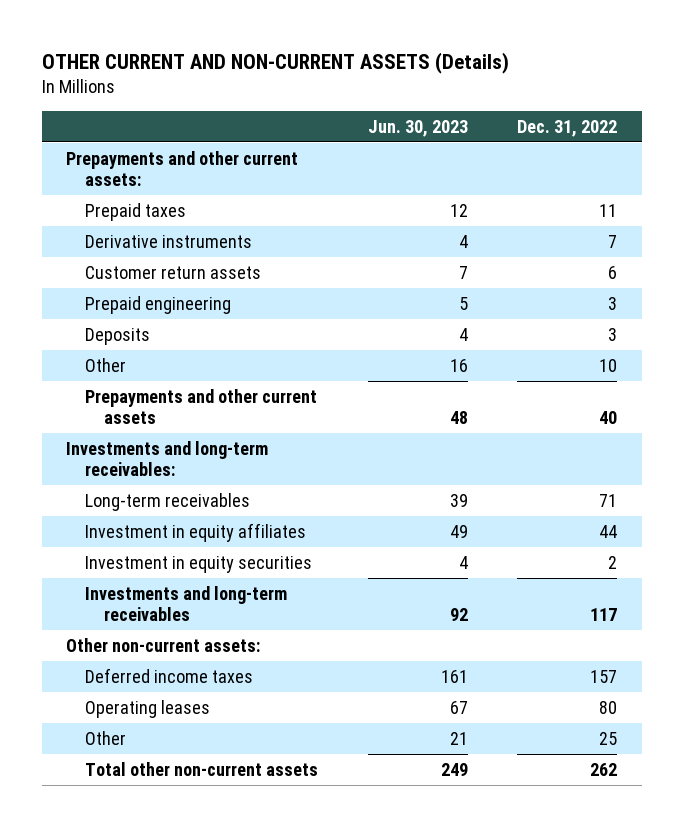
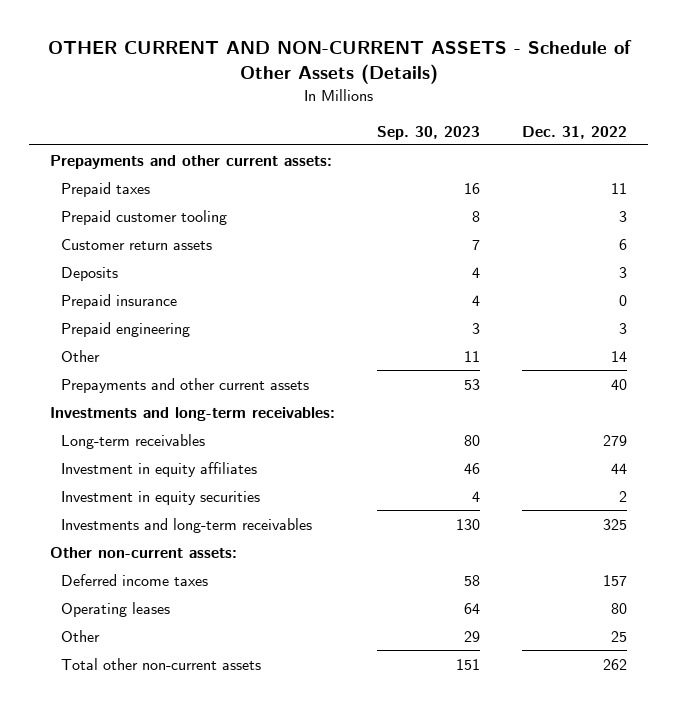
[41,52,509,75] OTHER CURRENT AND NON-CURRENT ASSETS (Details) -> [47,39,632,84] OTHER CURRENT AND NON-CURRENT ASSETS - Schedule of Other Assets (Details)
[367,119,468,137] Jun. 30, 2023 -> none
none -> [377,125,481,140] Sep. 30, 2023
[85,234,253,248] Derivative instruments -> none
none -> [61,209,228,225] Prepaid customer tooling
none -> [61,293,178,309] Prepaid insurance
[85,295,232,314] Prepaid engineering -> [61,321,191,337] Prepaid engineering
[599,358,618,372] 10 -> [611,350,628,362] 14
[599,493,618,507] 71 -> [603,434,628,446] 279
[590,607,618,621] 117 -> [603,518,628,530] 325

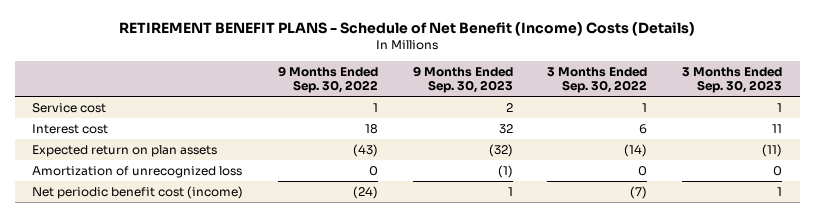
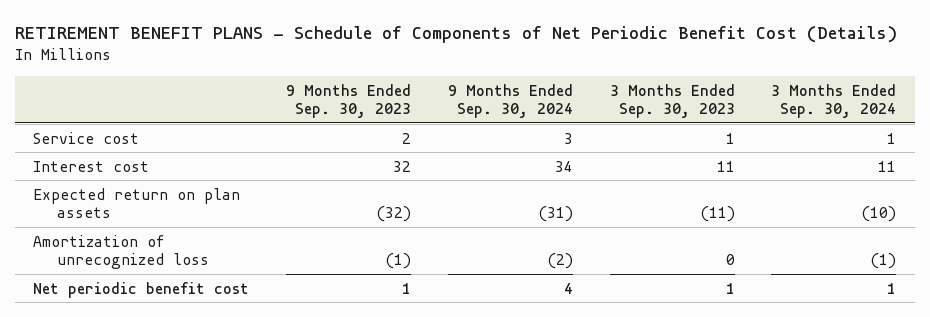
[119,22,696,37] RETIREMENT BENEFIT PLANS - Schedule of Net Benefit (Income) Costs (Details) -> [14,26,897,44] RETIREMENT BENEFIT PLANS - Schedule of Components of Net Periodic Benefit Cost (Details)
[277,66,378,94] 9 Months Ended Sep. 30, 2022 -> none
[547,67,648,94] 3 Months Ended Sep. 30, 2022 -> none
none -> [447,83,573,118] 9 Months Ended Sep. 30, 2024
none -> [771,83,897,118] 3 Months Ended Sep. 30, 2024
[31,185,243,199] Net periodic benefit cost (income) -> [33,281,250,298] Net periodic benefit cost

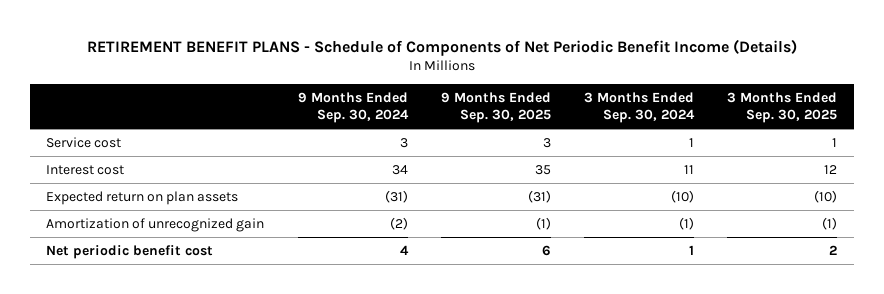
[14,26,897,44] RETIREMENT BENEFIT PLANS - Schedule of Components of Net Periodic Benefit Cost (Details) -> [86,38,797,56] RETIREMENT BENEFIT PLANS - Schedule of Components of Net Periodic Benefit Income (Details)
[286,83,412,118] 9 Months Ended Sep. 30, 2023 -> none
[609,83,735,118] 3 Months Ended Sep. 30, 2023 -> none
none -> [440,92,551,124] 9 Months Ended Sep. 30, 2025
none -> [727,92,838,124] 3 Months Ended Sep. 30, 2025
[33,234,210,269] Amortization of unrecognized loss -> [46,217,265,232] Amortization of unrecognized gain

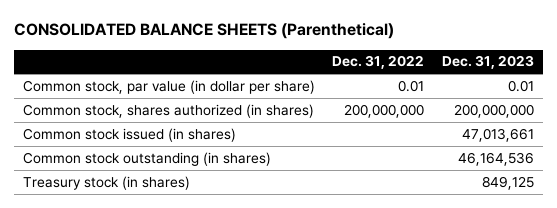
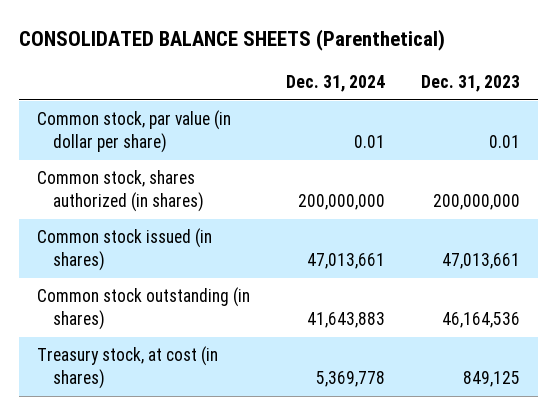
[332,55,425,70] Dec. 31, 2022 -> none
none -> [285,75,385,93] Dec. 31, 2024
[22,175,190,190] Treasury stock (in shares) -> [36,346,218,389] Treasury stock, at cost (in shares)

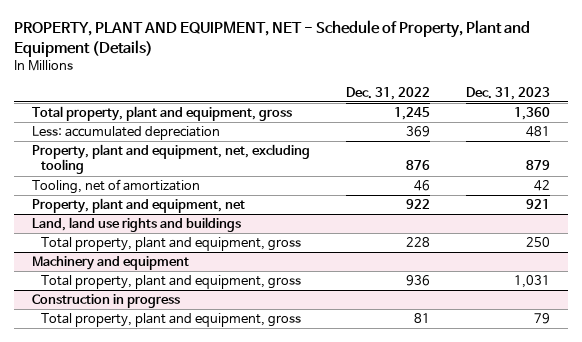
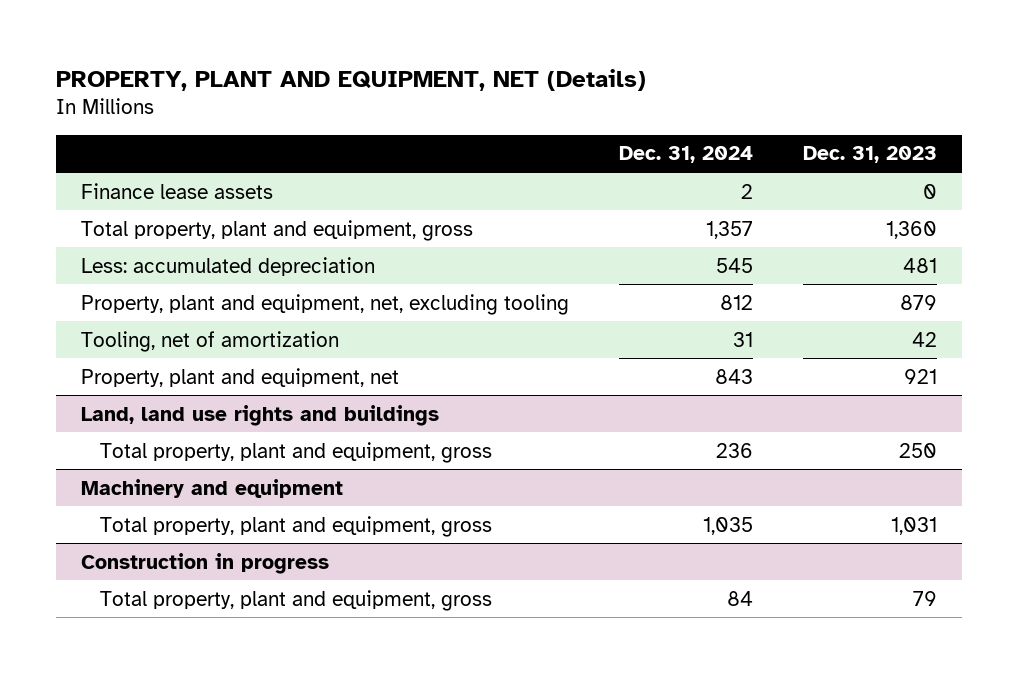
[13,20,530,57] PROPERTY, PLANT AND EQUIPMENT, NET - Schedule of Property, Plant and Equipment (Details) -> [55,68,646,91] PROPERTY, PLANT AND EQUIPMENT, NET (Details)
[346,86,431,100] Dec. 31, 2022 -> none
none -> [618,146,753,164] Dec. 31, 2024
none -> [80,182,273,199] Finance lease assets

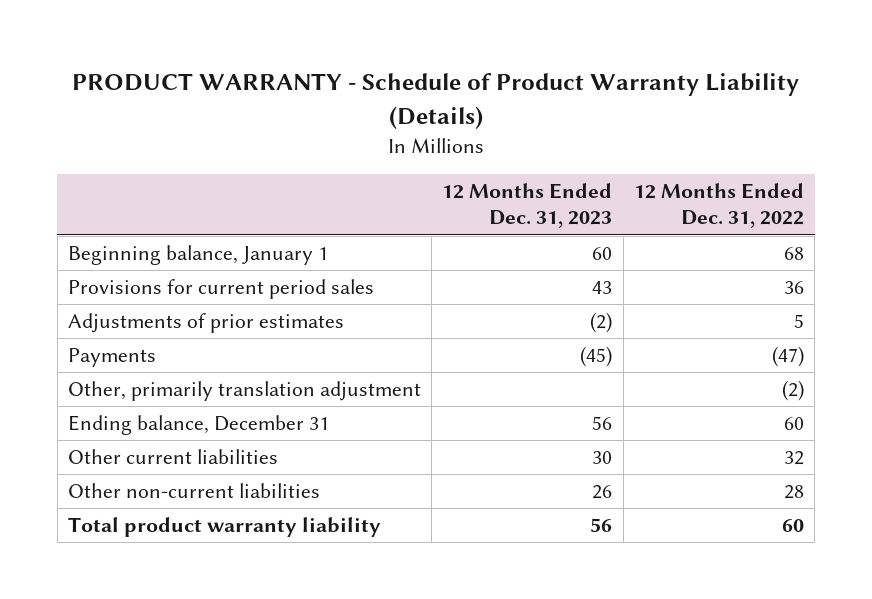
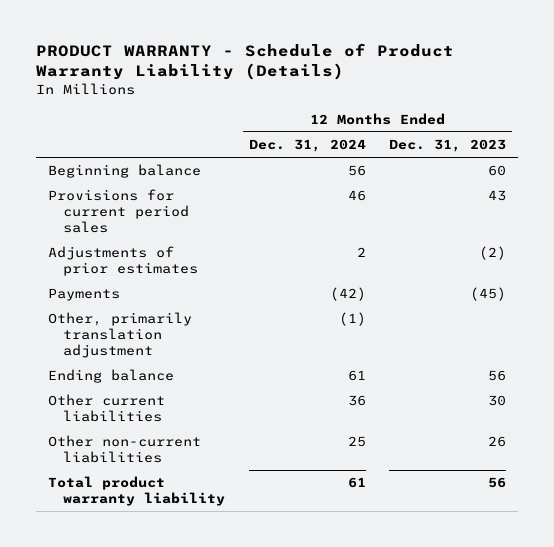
[634,183,805,229] 12 Months Ended Dec. 31, 2022 -> none
none -> [248,139,366,153] Dec. 31, 2024
[67,245,328,266] Beginning balance, January 1 -> [47,164,201,179] Beginning balance
[67,415,329,436] Ending balance, December 31 -> [47,369,174,384] Ending balance

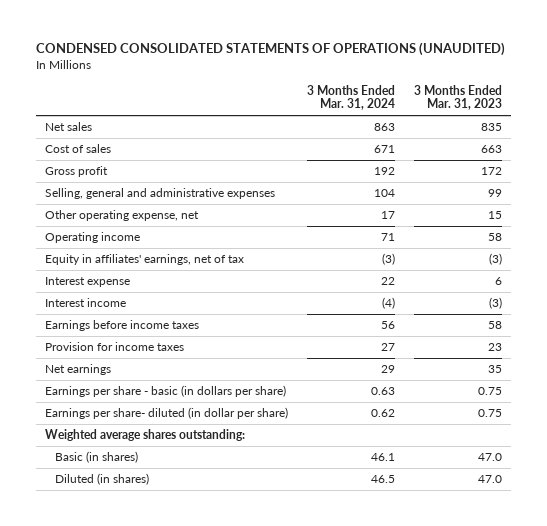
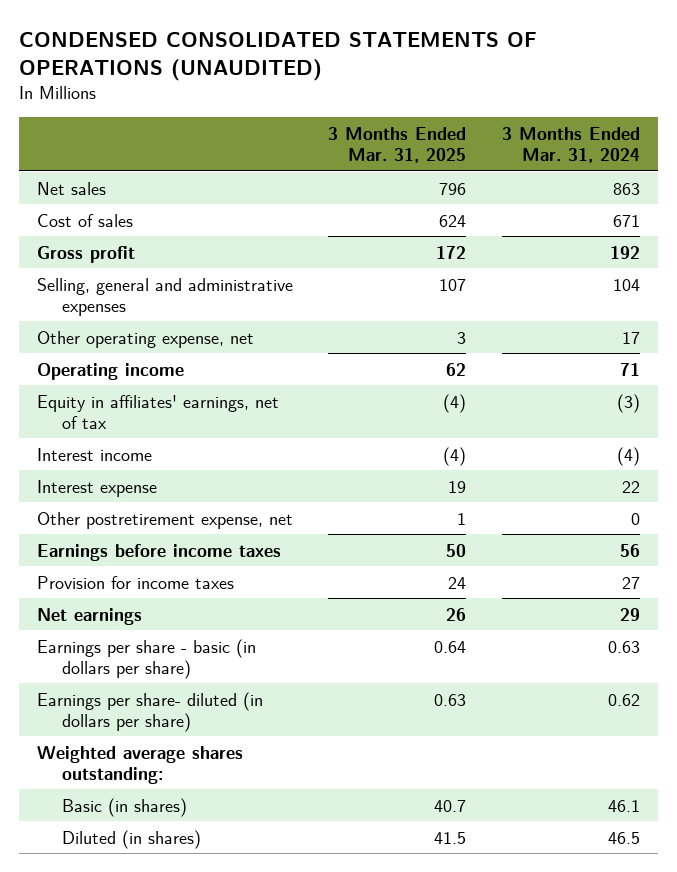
[413,85,502,111] 3 Months Ended Mar. 31, 2023 -> none
none -> [328,127,467,164] 3 Months Ended Mar. 31, 2025
[45,277,131,288] Interest expense -> [36,479,157,497] Interest expense
none -> [36,511,293,529] Other postretirement expense, net
[45,407,289,420] Earnings per share- diluted (in dollar per share) -> [36,691,263,732] Earnings per share- diluted (in dollars per share)

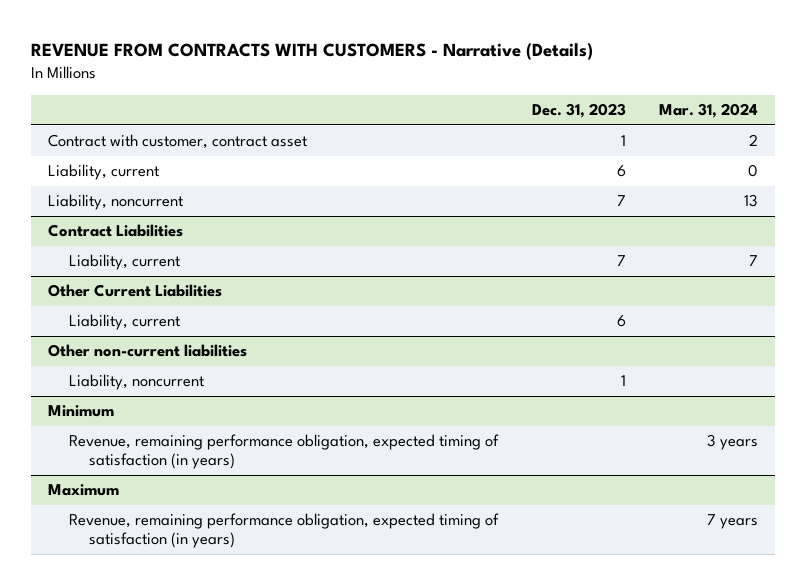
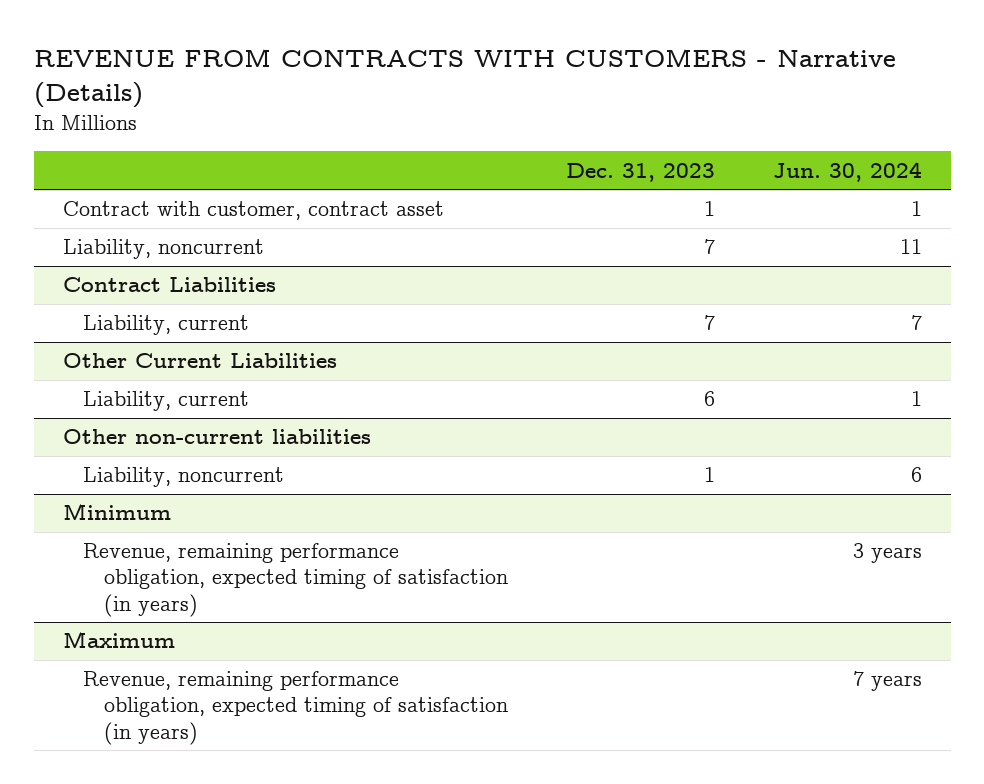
[659,103,759,119] Mar. 31, 2024 -> none
none -> [772,161,922,182] Jun. 30, 2024
[48,164,160,181] Liability, current -> none

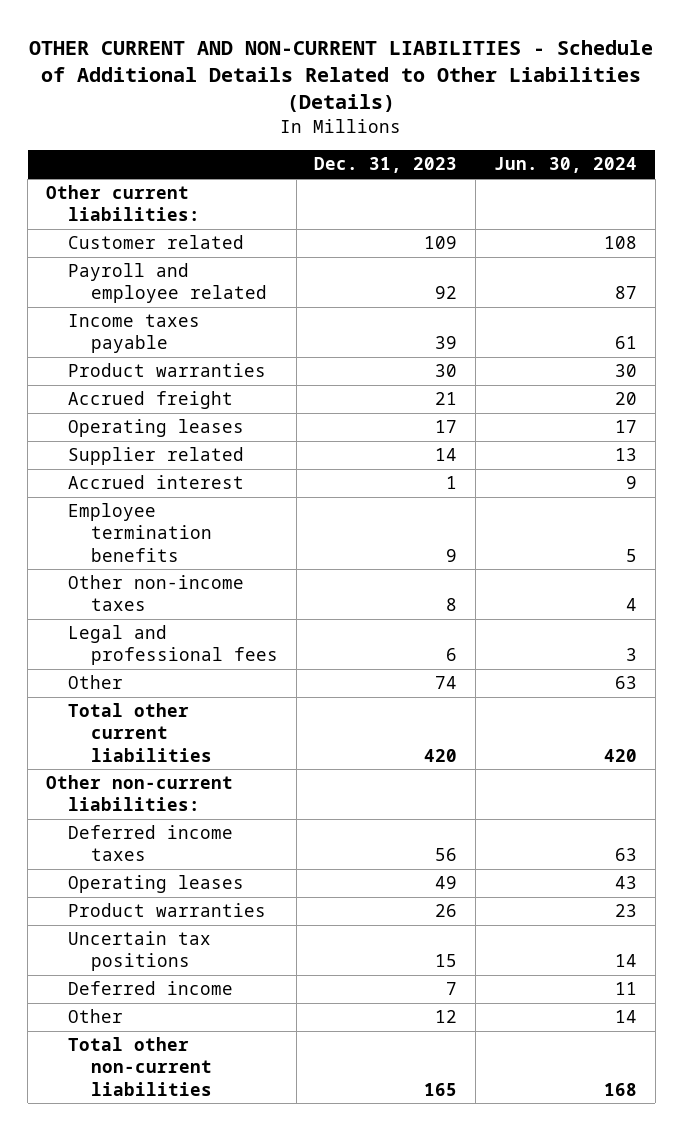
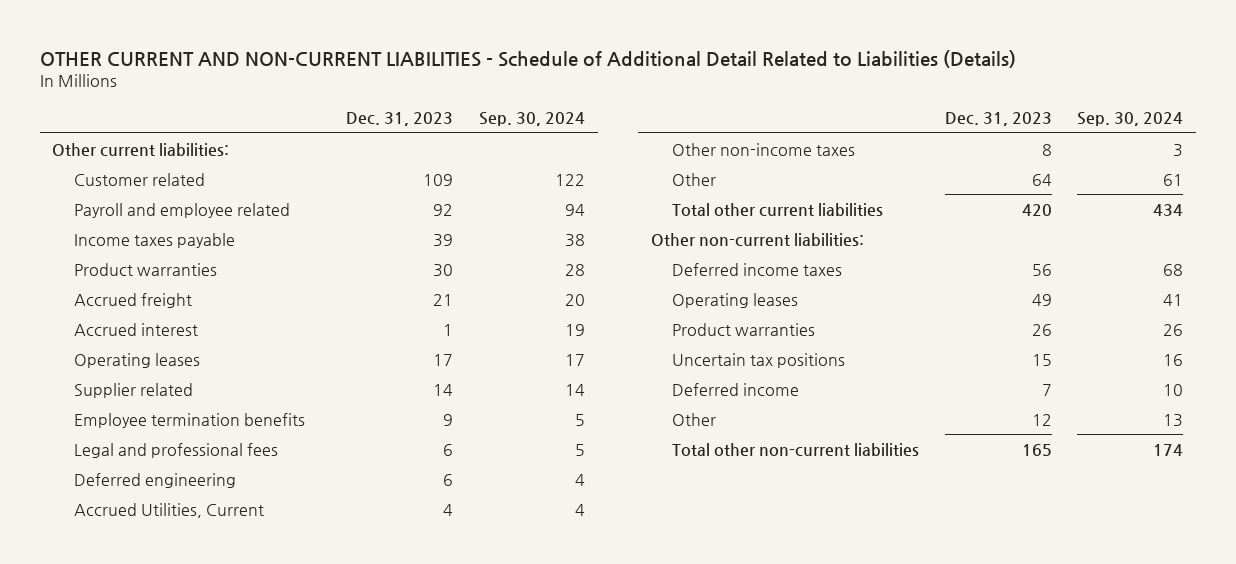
[29,39,654,113] OTHER CURRENT AND NON-CURRENT LIABILITIES - Schedule of Additional Details Related to Other Liabilities (Details) -> [39,49,1016,68] OTHER CURRENT AND NON-CURRENT LIABILITIES - Schedule of Additional Detail Related to Liabilities (Details)
[493,157,637,174] Jun. 30, 2024 -> none
none -> [478,112,585,127] Sep. 30, 2024
[68,475,245,490] Accrued interest -> [73,322,198,336] Accrued interest
none -> [73,472,236,488] Deferred engineering
none -> [73,502,264,518] Accrued Utilities, Current
[68,575,245,612] Other non-income taxes -> [672,142,856,156] Other non-income taxes
[435,676,458,690] 74 -> [1031,173,1052,186] 64

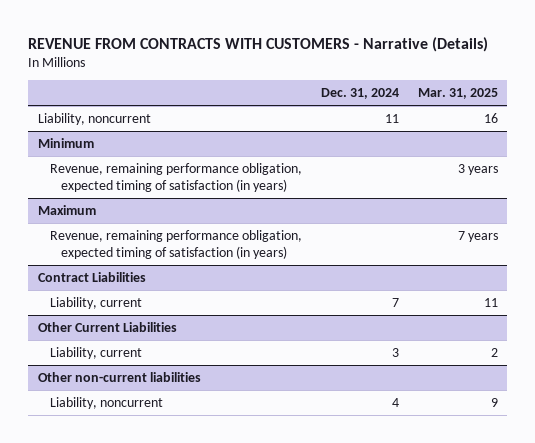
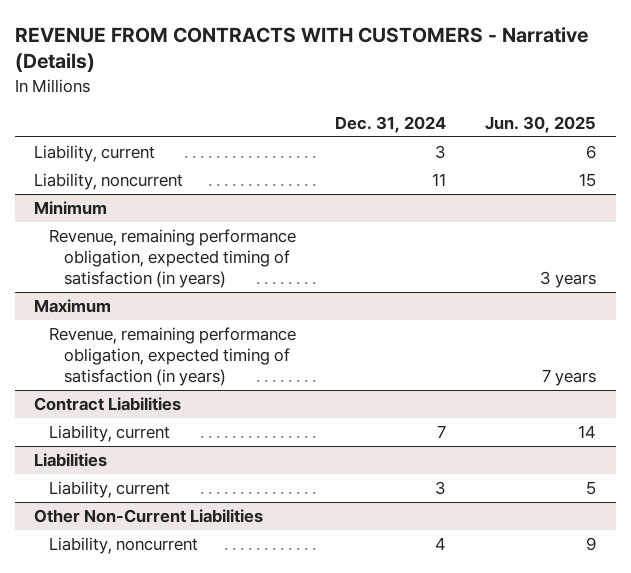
[417,88,498,100] Mar. 31, 2025 -> none
none -> [485,115,597,133] Jun. 30, 2025
none -> [34,145,156,163] Liability, current
[37,321,177,332] Other Current Liabilities -> [34,453,108,468] Liabilities
[37,371,201,382] Other non-current liabilities -> [34,509,264,524] Other Non-Current Liabilities

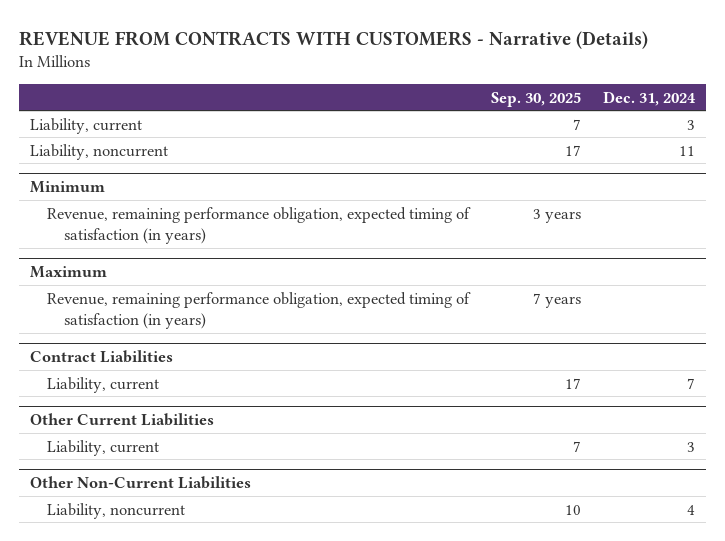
[485,115,597,133] Jun. 30, 2025 -> none
none -> [491,91,582,107] Sep. 30, 2025
[34,453,108,468] Liabilities -> [30,413,215,427] Other Current Liabilities

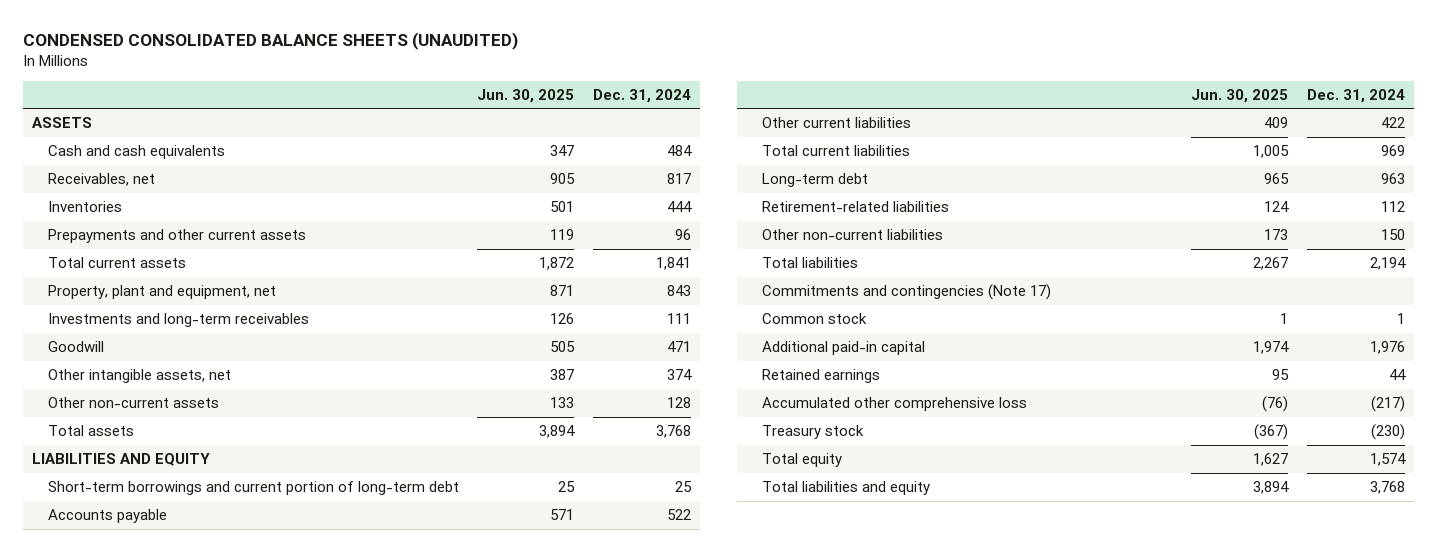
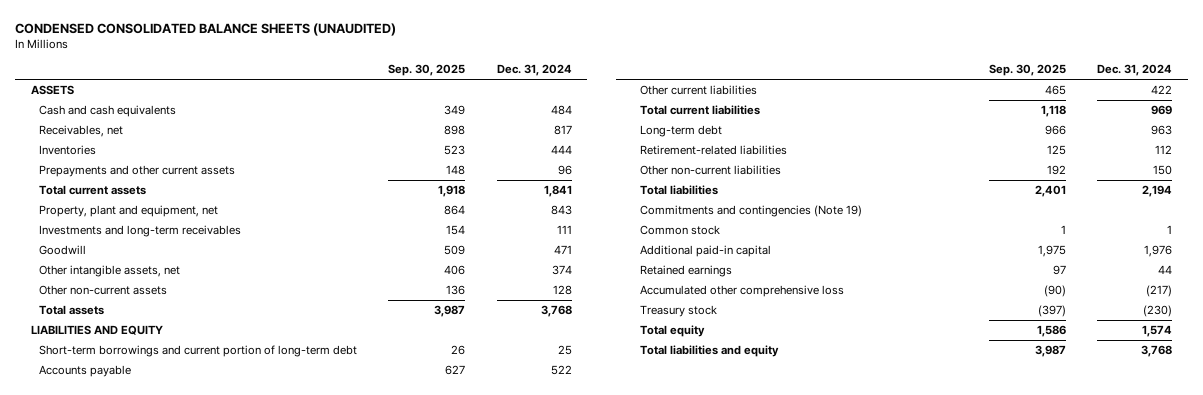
[477,88,575,103] Jun. 30, 2025 -> none
none -> [388,64,466,77] Sep. 30, 2025
[761,284,1051,301] Commitments and contingencies (Note 17) -> [639,204,862,217] Commitments and contingencies (Note 19)

